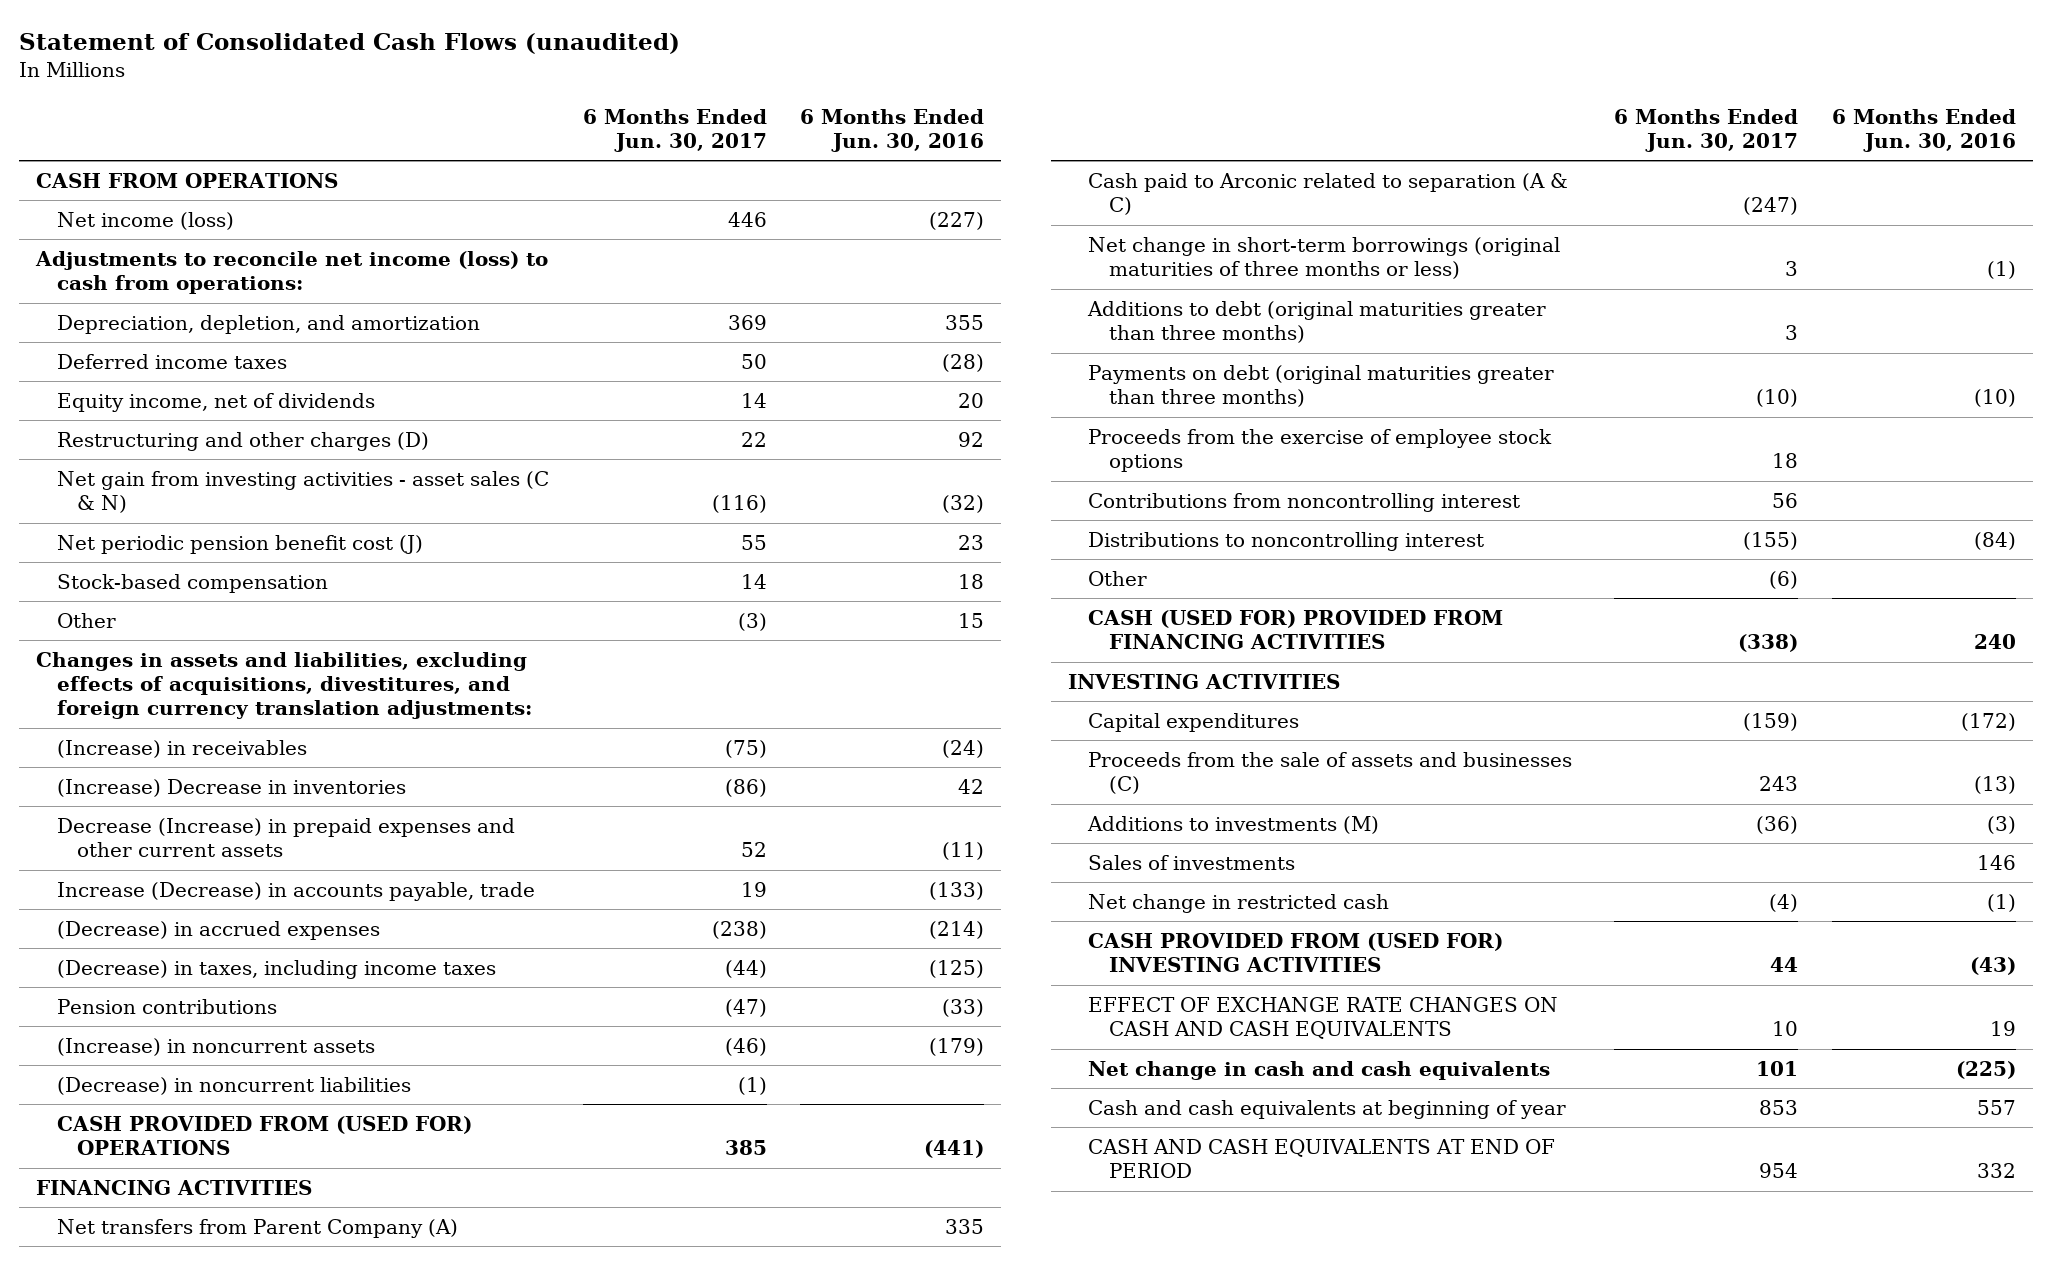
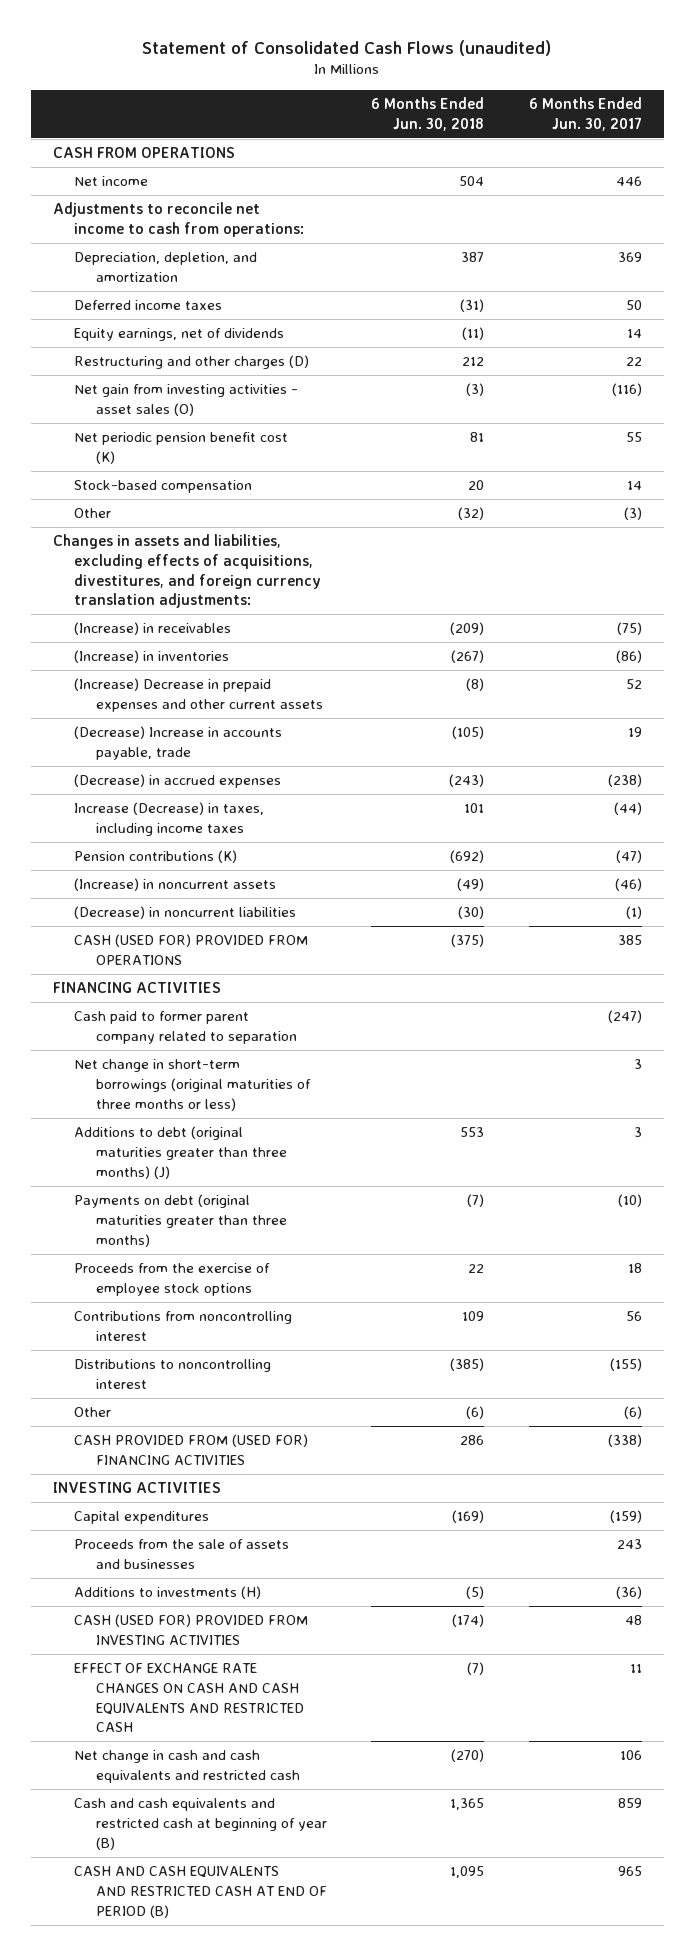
[800,108,985,152] 6 Months Ended Jun. 30, 2016 -> none
none -> [371,96,485,131] 6 Months Ended Jun. 30, 2018
[56,211,234,230] Net income (loss) -> [74,176,149,187] Net income
[35,250,549,295] Adjustments to reconcile net income (loss) to cash from operations: -> [52,202,305,237] Adjustments to reconcile net income to cash from operations:
[56,392,375,412] Equity income, net of dividends -> [74,328,285,342] Equity earnings, net of dividends
[56,470,549,514] Net gain from investing activities - asset sales (C & N) -> [74,384,299,416] Net gain from investing activities - asset sales (O)
[56,534,423,554] Net periodic pension benefit cost (J) -> [74,432,289,464] Net periodic pension benefit cost (K)
[56,778,406,797] (Increase) Decrease in inventories -> [74,650,230,664] (Increase) in inventories
[56,817,515,858] Decrease (Increase) in prepaid expenses and other current assets -> [74,678,323,712] (Increase) Decrease in prepaid expenses and other current assets
[56,881,535,901] Increase (Decrease) in accounts payable, trade -> [74,726,283,760] (Decrease) Increase in accounts payable, trade
[56,959,496,979] (Decrease) in taxes, including income taxes -> [74,802,265,836] Increase (Decrease) in taxes, including income taxes
[56,998,277,1014] Pension contributions -> [74,850,238,864] Pension contributions (K)
[56,1115,472,1156] CASH PROVIDED FROM (USED FOR) OPERATIONS -> [74,934,309,965] CASH (USED FOR) PROVIDED FROM OPERATIONS
[56,1218,458,1238] Net transfers from Parent Company (A) -> none
[1088,172,1569,216] Cash paid to Arconic related to separation (A & C) -> [74,1011,297,1044] Cash paid to former parent company related to separation
[1087,300,1547,344] Additions to debt (original maturities greater than three months) -> [74,1126,287,1179] Additions to debt (original maturities greater than three months) (J)
[1088,609,1504,650] CASH (USED FOR) PROVIDED FROM FINANCING ACTIVITIES -> [74,1434,309,1465] CASH PROVIDED FROM (USED FOR) FINANCING ACTIVITIES
[1088,854,1296,870] Sales of investments -> none
[1088,893,1390,913] Net change in restricted cash -> none
[1088,751,1573,795] Proceeds from the sale of assets and businesses (C) -> [74,1539,290,1569] Proceeds from the sale of assets and businesses
[1087,815,1380,834] Additions to investments (M) -> [74,1586,262,1600] Additions to investments (H)
[1088,932,1504,973] CASH PROVIDED FROM (USED FOR) INVESTING ACTIVITIES -> [74,1614,309,1645] CASH (USED FOR) PROVIDED FROM INVESTING ACTIVITIES
[1769,957,1798,973] 44 -> [624,1615,642,1626] 48
[1088,996,1559,1040] EFFECT OF EXCHANGE RATE CHANGES ON CASH AND CASH EQUIVALENTS -> [74,1663,304,1733] EFFECT OF EXCHANGE RATE CHANGES ON CASH AND CASH EQUIVALENTS AND RESTRICTED CASH
[1771,1021,1798,1037] 10 -> [629,1664,642,1674] 11
[1088,1060,1551,1080] Net change in cash and cash equivalents -> [74,1750,300,1783] Net change in cash and cash equivalents and restricted cash
[1755,1060,1798,1076] 101 -> [619,1750,642,1761] 106
[1088,1099,1567,1119] Cash and cash equivalents at beginning of year -> [74,1798,327,1850] Cash and cash equivalents and restricted cash at beginning of year (B)
[1758,1099,1798,1115] 853 -> [617,1798,642,1809] 859
[1088,1138,1556,1179] CASH AND CASH EQUIVALENTS AT END OF PERIOD -> [74,1866,327,1918] CASH AND CASH EQUIVALENTS AND RESTRICTED CASH AT END OF PERIOD (B)
[1758,1163,1798,1179] 954 -> [617,1866,642,1877] 965

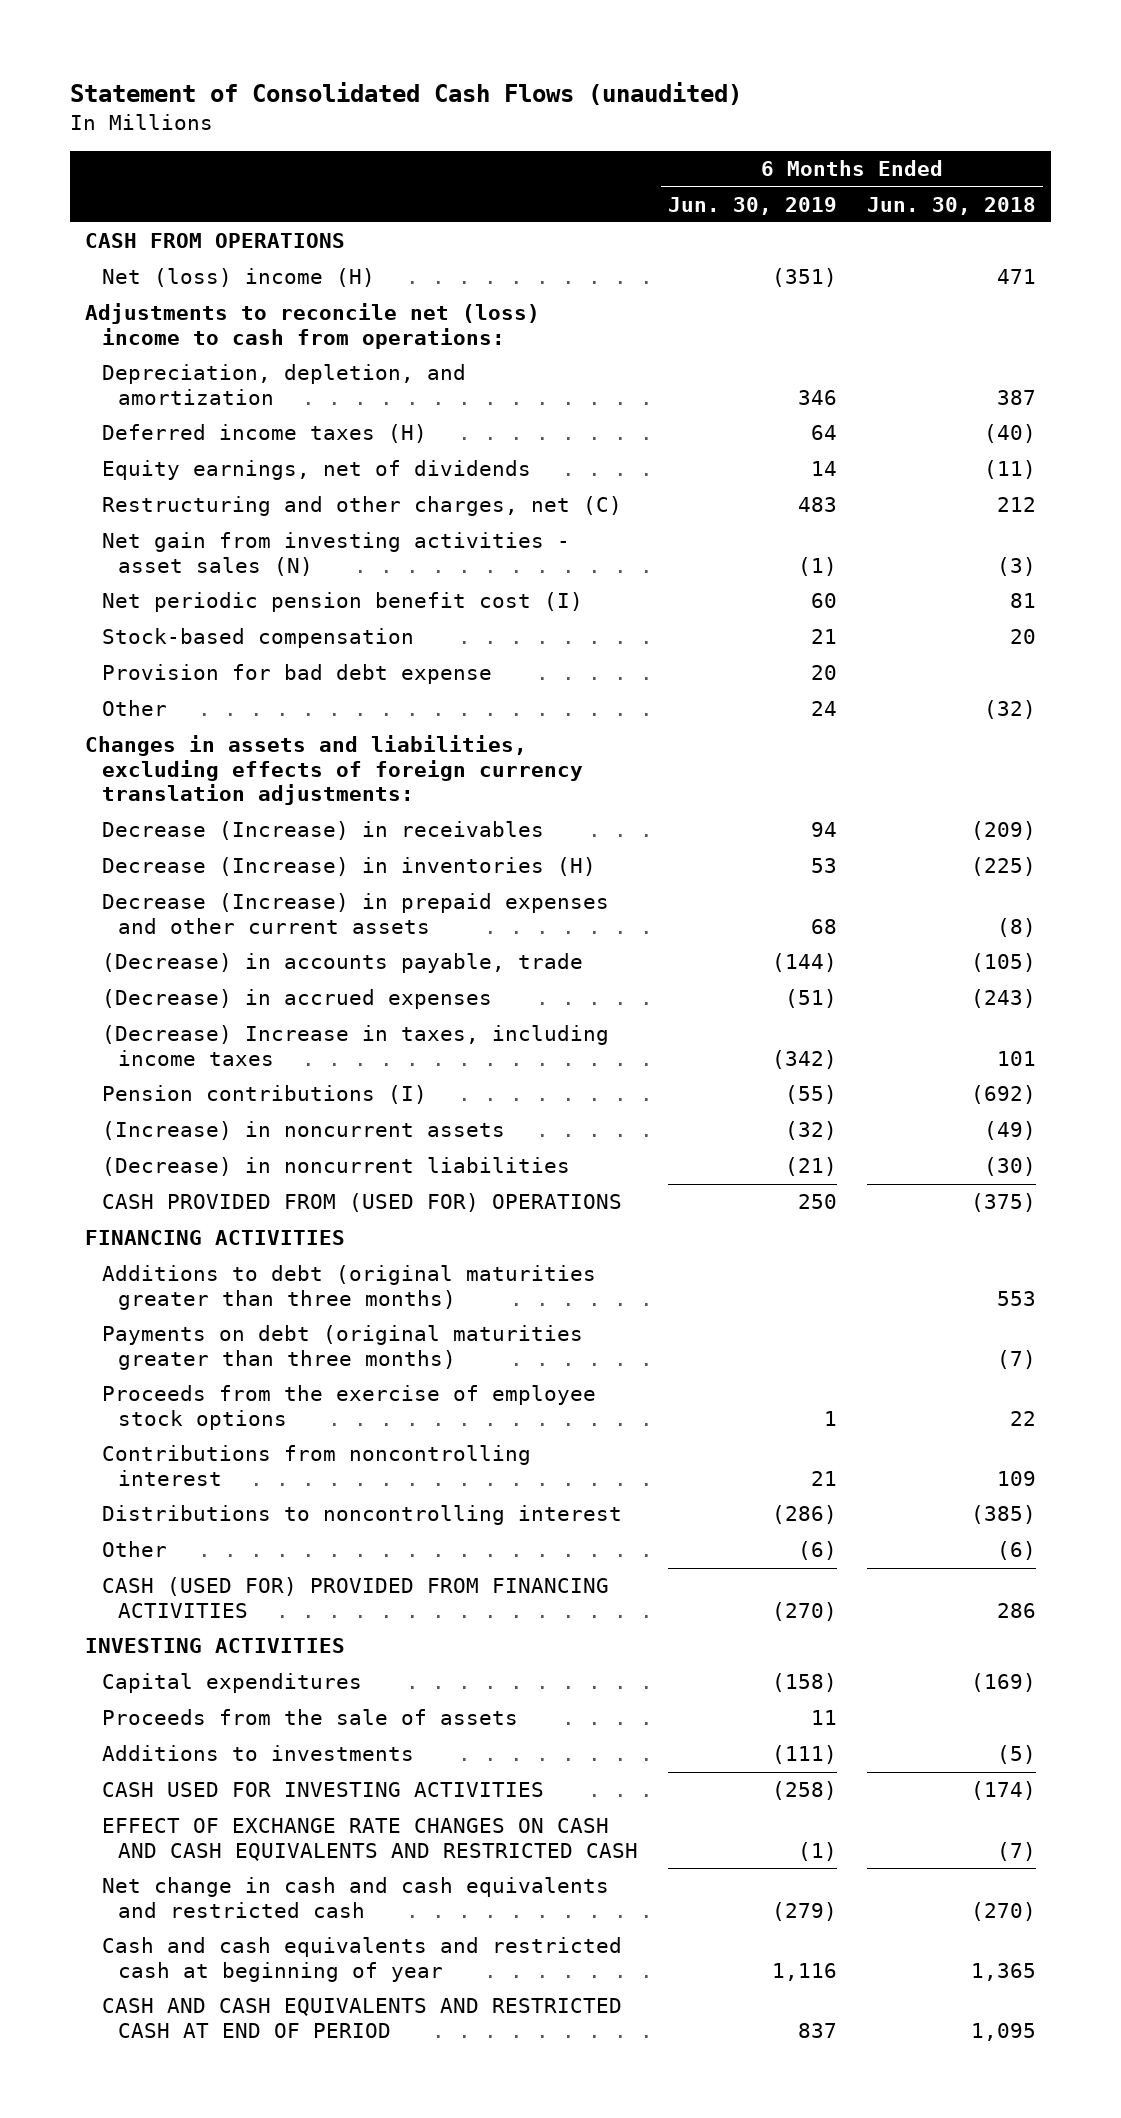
[528,96,642,131] 6 Months Ended Jun. 30, 2017 -> none
none -> [668,196,838,215] Jun. 30, 2019
[74,176,149,187] Net income -> [101,268,375,288] Net (loss) income (H)
[459,176,485,187] 504 -> [997,269,1037,285] 471
[52,202,305,237] Adjustments to reconcile net income to cash from operations: -> [85,303,541,349] Adjustments to reconcile net (loss) income to cash from operations:
[74,300,223,311] Deferred income taxes -> [101,424,427,444] Deferred income taxes (H)
[460,299,485,313] (31) -> [984,424,1037,444] (40)
[74,355,310,370] Restructuring and other charges (D) -> [101,496,622,517] Restructuring and other charges, net (C)
[74,384,299,416] Net gain from investing activities - asset sales (O) -> [101,532,570,576] Net gain from investing activities - asset sales (N)
[74,432,289,464] Net periodic pension benefit cost (K) -> [101,592,583,613] Net periodic pension benefit cost (I)
none -> [101,664,492,685] Provision for bad debt expense
[52,534,322,609] Changes in assets and liabilities, excluding effects of acquisitions, divestitures, and foreign currency translation adjustments: -> [85,735,583,806] Changes in assets and liabilities, excluding effects of foreign currency translation adjustments:
[74,622,232,636] (Increase) in receivables -> [101,821,544,841] Decrease (Increase) in receivables
[74,650,230,664] (Increase) in inventories -> [101,857,596,877] Decrease (Increase) in inventories (H)
[451,650,485,664] (267) -> [971,857,1037,877] (225)
[74,678,323,712] (Increase) Decrease in prepaid expenses and other current assets -> [101,893,609,934] Decrease (Increase) in prepaid expenses and other current assets
[74,726,283,760] (Decrease) Increase in accounts payable, trade -> [101,953,583,974] (Decrease) in accounts payable, trade
[74,802,265,836] Increase (Decrease) in taxes, including income taxes -> [101,1025,609,1066] (Decrease) Increase in taxes, including income taxes
[74,850,238,864] Pension contributions (K) -> [101,1085,427,1105] Pension contributions (I)
[74,934,309,965] CASH (USED FOR) PROVIDED FROM OPERATIONS -> [101,1193,622,1213] CASH PROVIDED FROM (USED FOR) OPERATIONS
[74,1011,297,1044] Cash paid to former parent company related to separation -> none
[74,1059,311,1111] Net change in short-term borrowings (original maturities of three months or less) -> none
[74,1126,287,1179] Additions to debt (original maturities greater than three months) (J) -> [101,1265,596,1310] Additions to debt (original maturities greater than three months)
[74,1434,309,1465] CASH PROVIDED FROM (USED FOR) FINANCING ACTIVITIES -> [101,1577,609,1618] CASH (USED FOR) PROVIDED FROM FINANCING ACTIVITIES
[74,1539,290,1569] Proceeds from the sale of assets and businesses -> [101,1709,518,1726] Proceeds from the sale of assets
[74,1586,262,1600] Additions to investments (H) -> [101,1745,414,1762] Additions to investments
[74,1614,309,1645] CASH (USED FOR) PROVIDED FROM INVESTING ACTIVITIES -> [101,1782,544,1798] CASH USED FOR INVESTING ACTIVITIES
[74,1798,327,1850] Cash and cash equivalents and restricted cash at beginning of year (B) -> [101,1937,622,1982] Cash and cash equivalents and restricted cash at beginning of year
[74,1866,327,1918] CASH AND CASH EQUIVALENTS AND RESTRICTED CASH AT END OF PERIOD (B) -> [101,1998,622,2038] CASH AND CASH EQUIVALENTS AND RESTRICTED CASH AT END OF PERIOD

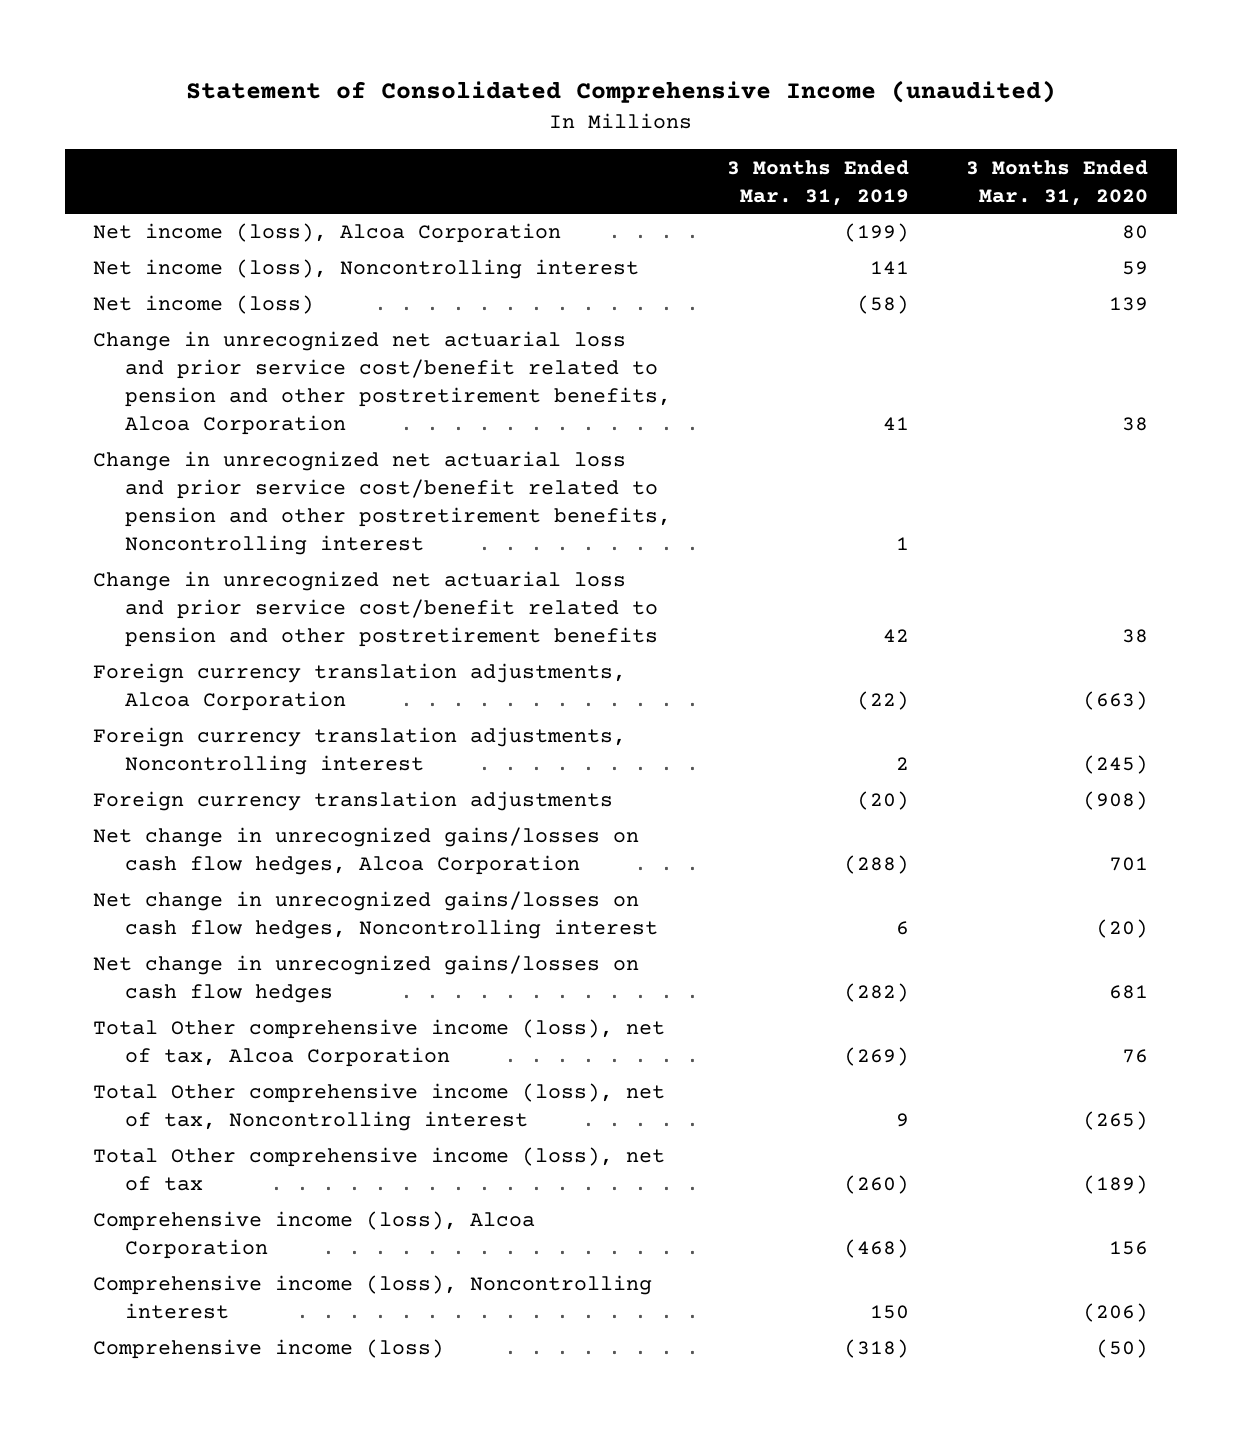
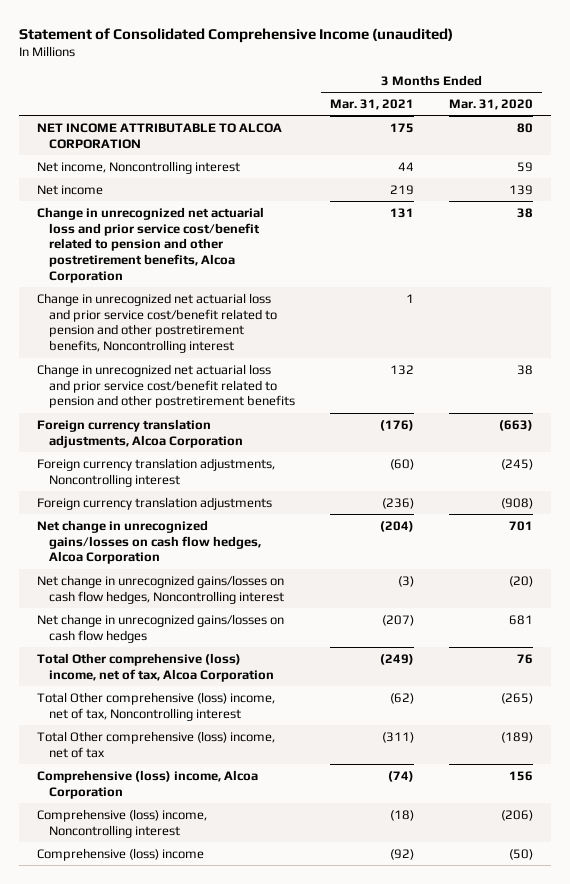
[727,159,910,206] 3 Months Ended Mar. 31, 2019 -> none
none -> [330,98,415,110] Mar. 31, 2021
[93,223,562,244] Net income (loss), Alcoa Corporation -> [36,122,282,149] NET INCOME ATTRIBUTABLE TO ALCOA CORPORATION
[93,259,640,280] Net income (loss), Noncontrolling interest -> [36,160,240,174] Net income, Noncontrolling interest
[93,295,315,315] Net income (loss) -> [36,184,103,195] Net income
[93,1019,666,1068] Total Other comprehensive income (loss), net of tax, Alcoa Corporation -> [36,652,275,682] Total Other comprehensive (loss) income, net of tax, Alcoa Corporation
[93,1083,666,1132] Total Other comprehensive income (loss), net of tax, Noncontrolling interest -> [36,691,275,721] Total Other comprehensive (loss) income, net of tax, Noncontrolling interest
[93,1147,666,1192] Total Other comprehensive income (loss), net of tax -> [36,730,275,758] Total Other comprehensive (loss) income, net of tax
[93,1211,536,1260] Comprehensive income (loss), Alcoa Corporation -> [36,769,258,799] Comprehensive (loss) income, Alcoa Corporation
[93,1275,653,1320] Comprehensive income (loss), Noncontrolling interest -> [36,808,207,838] Comprehensive (loss) income, Noncontrolling interest
[93,1339,445,1360] Comprehensive income (loss) -> [36,847,204,861] Comprehensive (loss) income

